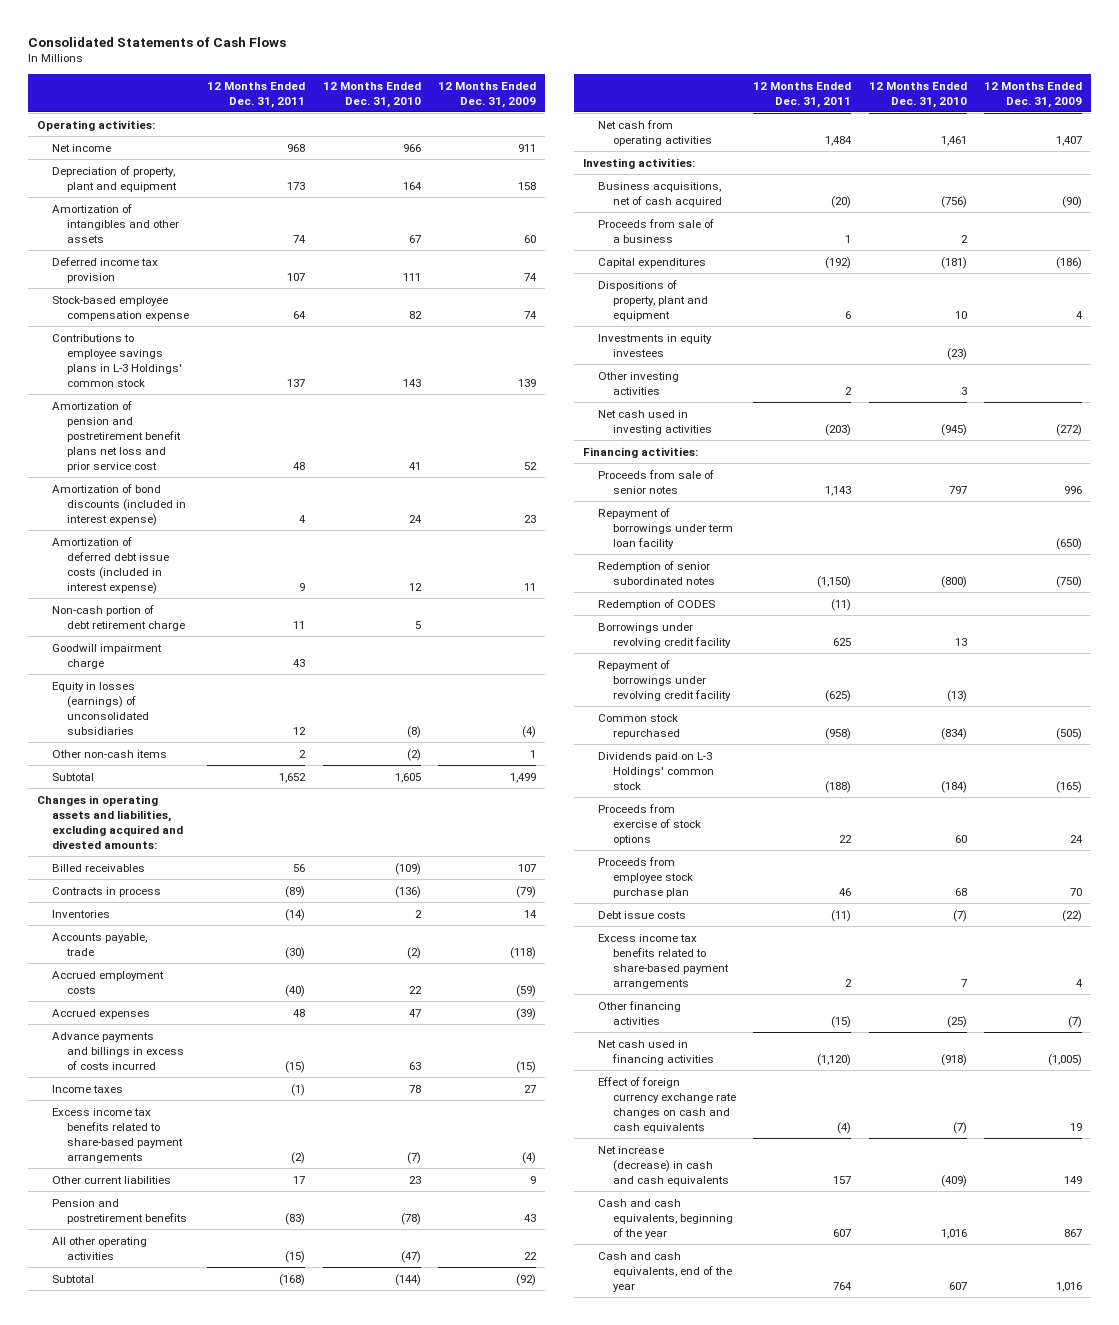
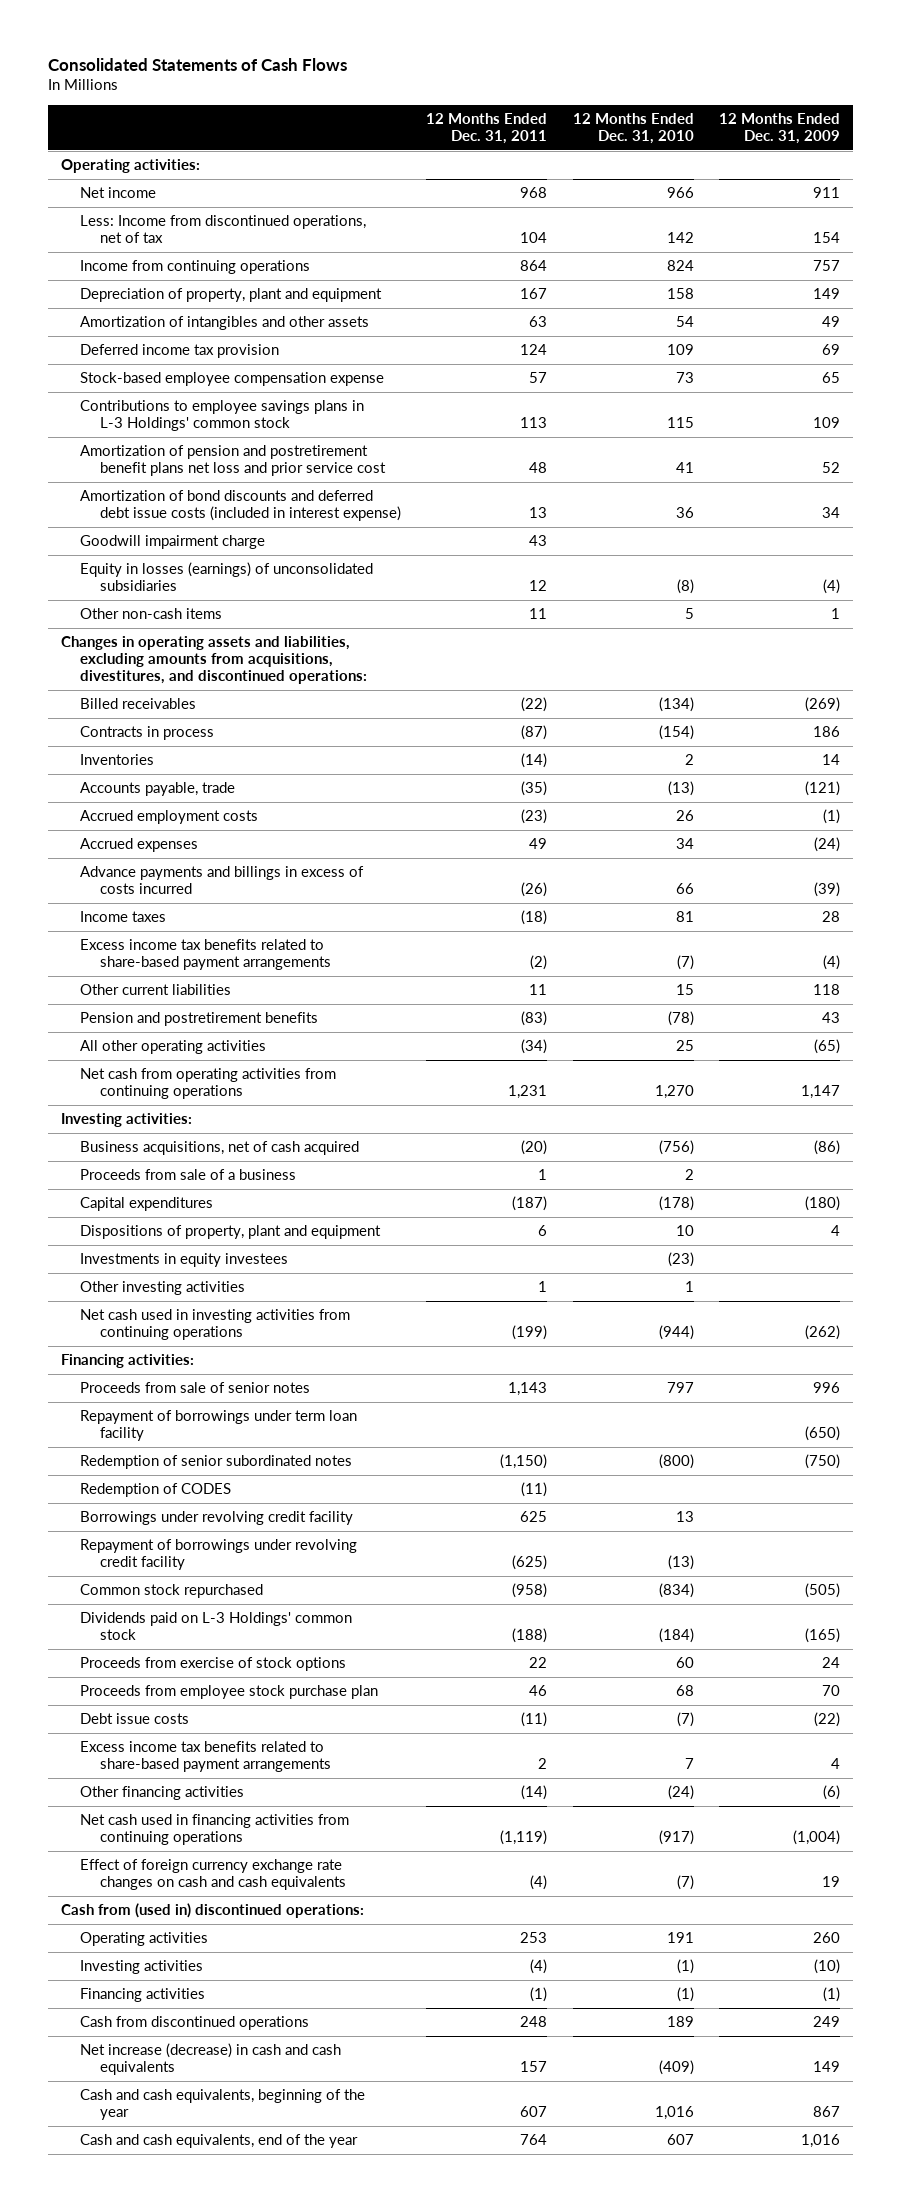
none -> [80,215,367,244] Less: Income from discontinued operations, net of tax
none -> [80,260,311,275] Income from continuing operations
[287,181,306,190] 173 -> [520,288,548,300] 167
[402,181,422,190] 164 -> [666,288,694,300] 158
[518,181,537,190] 158 -> [813,288,841,300] 149
[293,234,307,243] 74 -> [529,316,548,328] 63
[408,234,421,243] 67 -> [675,316,694,328] 54
[524,234,537,243] 60 -> [822,316,841,328] 49
[287,272,306,281] 107 -> [520,344,548,356] 124
[402,272,421,281] 111 -> [666,344,694,356] 109
[524,272,538,281] 74 -> [822,344,841,356] 69
[293,310,307,319] 64 -> [529,372,548,384] 57
[408,310,422,319] 82 -> [675,372,694,384] 73
[524,310,538,319] 74 -> [822,372,841,384] 65
[287,378,306,387] 137 -> [520,417,548,429] 113
[402,378,421,387] 143 -> [666,417,694,429] 115
[518,378,537,387] 139 -> [813,417,841,429] 109
[52,483,186,526] Amortization of bond discounts (included in interest expense) -> none
[52,604,185,631] Non-cash portion of debt retirement charge -> none
[52,536,169,594] Amortization of deferred debt issue costs (included in interest expense) -> [80,490,401,522] Amortization of bond discounts and deferred debt issue costs (included in interest expense)
[299,582,306,591] 9 -> [529,507,548,519] 13
[408,582,422,591] 12 -> [675,507,694,519] 36
[524,582,537,591] 11 -> [822,507,841,519] 34
[52,772,95,781] Subtotal -> none
[299,749,307,758] 2 -> [529,608,548,620] 11
[406,748,421,761] (2) -> [684,608,694,620] 5
[37,794,184,849] Changes in operating assets and liabilities, excluding acquired and divested amounts: -> [61,636,368,685] Changes in operating assets and liabilities, excluding amounts from acquisitions, divestitures, and discontinued operations:
[293,863,306,872] 56 -> [521,697,548,713] (22)
[394,862,421,875] (109) -> [658,697,694,713] (134)
[518,863,537,872] 107 -> [805,697,841,713] (269)
[285,885,306,898] (89) -> [521,725,548,741] (87)
[394,885,421,898] (136) -> [658,725,694,741] (154)
[516,885,537,898] (79) -> [813,726,841,738] 186
[285,946,306,959] (30) -> [521,781,548,797] (35)
[406,946,421,959] (2) -> [667,781,694,797] (13)
[510,946,537,959] (118) -> [805,781,841,797] (121)
[285,984,306,997] (40) -> [521,809,548,825] (23)
[408,985,422,994] 22 -> [675,810,694,822] 26
[516,984,537,997] (59) -> [823,809,841,825] (1)
[293,1008,306,1017] 48 -> [529,838,548,850] 49
[408,1008,421,1017] 47 -> [675,838,694,850] 34
[516,1007,537,1020] (39) -> [814,837,841,853] (24)
[285,1060,306,1073] (15) -> [521,882,548,898] (26)
[408,1061,421,1070] 63 -> [675,883,694,895] 66
[516,1060,537,1073] (15) -> [814,882,841,898] (39)
[291,1083,306,1096] (1) -> [521,910,548,926] (18)
[408,1084,421,1093] 78 -> [675,911,694,923] 81
[524,1084,537,1093] 27 -> [822,911,841,923] 28
[293,1175,306,1184] 17 -> [529,984,548,996] 11
[408,1175,421,1184] 23 -> [675,984,694,996] 15
[530,1175,537,1184] 9 -> [813,984,841,996] 118
[52,1274,95,1283] Subtotal -> none
[285,1250,306,1263] (15) -> [521,1039,548,1055] (34)
[400,1250,421,1263] (47) -> [675,1040,694,1052] 25
[524,1251,538,1260] 22 -> [814,1039,841,1055] (65)
[597,119,712,146] Net cash from operating activities -> [80,1068,337,1100] Net cash from operating activities from continuing operations
[825,135,853,146] 1,484 -> [508,1085,548,1100] 1,231
[940,135,967,146] 1,461 -> [654,1085,694,1100] 1,270
[1055,135,1082,146] 1,407 -> [801,1085,841,1100] 1,147
[1061,195,1082,208] (90) -> [814,1140,841,1156] (86)
[825,256,852,269] (192) -> [512,1196,548,1212] (187)
[940,256,967,269] (181) -> [658,1196,694,1212] (178)
[1055,256,1082,269] (186) -> [805,1196,841,1212] (180)
[845,386,853,395] 2 -> [538,1281,548,1293] 1
[960,386,967,395] 3 -> [684,1281,694,1293] 1
[597,409,712,435] Net cash used in investing activities -> [80,1309,351,1341] Net cash used in investing activities from continuing operations
[825,423,852,436] (203) -> [512,1325,548,1341] (199)
[940,423,967,436] (945) -> [658,1325,694,1341] (944)
[1055,423,1082,436] (272) -> [805,1325,841,1341] (262)
[831,1015,852,1028] (15) -> [521,1785,548,1801] (14)
[946,1015,967,1028] (25) -> [667,1785,694,1801] (24)
[1067,1015,1082,1028] (7) -> [823,1785,841,1801] (6)
[597,1039,714,1065] Net cash used in financing activities -> [80,1814,350,1846] Net cash used in financing activities from continuing operations
[817,1053,852,1066] (1,120) -> [500,1830,548,1846] (1,119)
[940,1053,967,1066] (918) -> [658,1830,694,1846] (917)
[1047,1053,1082,1066] (1,005) -> [793,1830,841,1846] (1,004)
none -> [61,1903,365,1919] Cash from (used in) discontinued operations:
none -> [80,1932,209,1947] Operating activities
none -> [80,1960,204,1975] Investing activities
none -> [80,1988,206,2003] Financing activities
none -> [80,2016,310,2031] Cash from discontinued operations

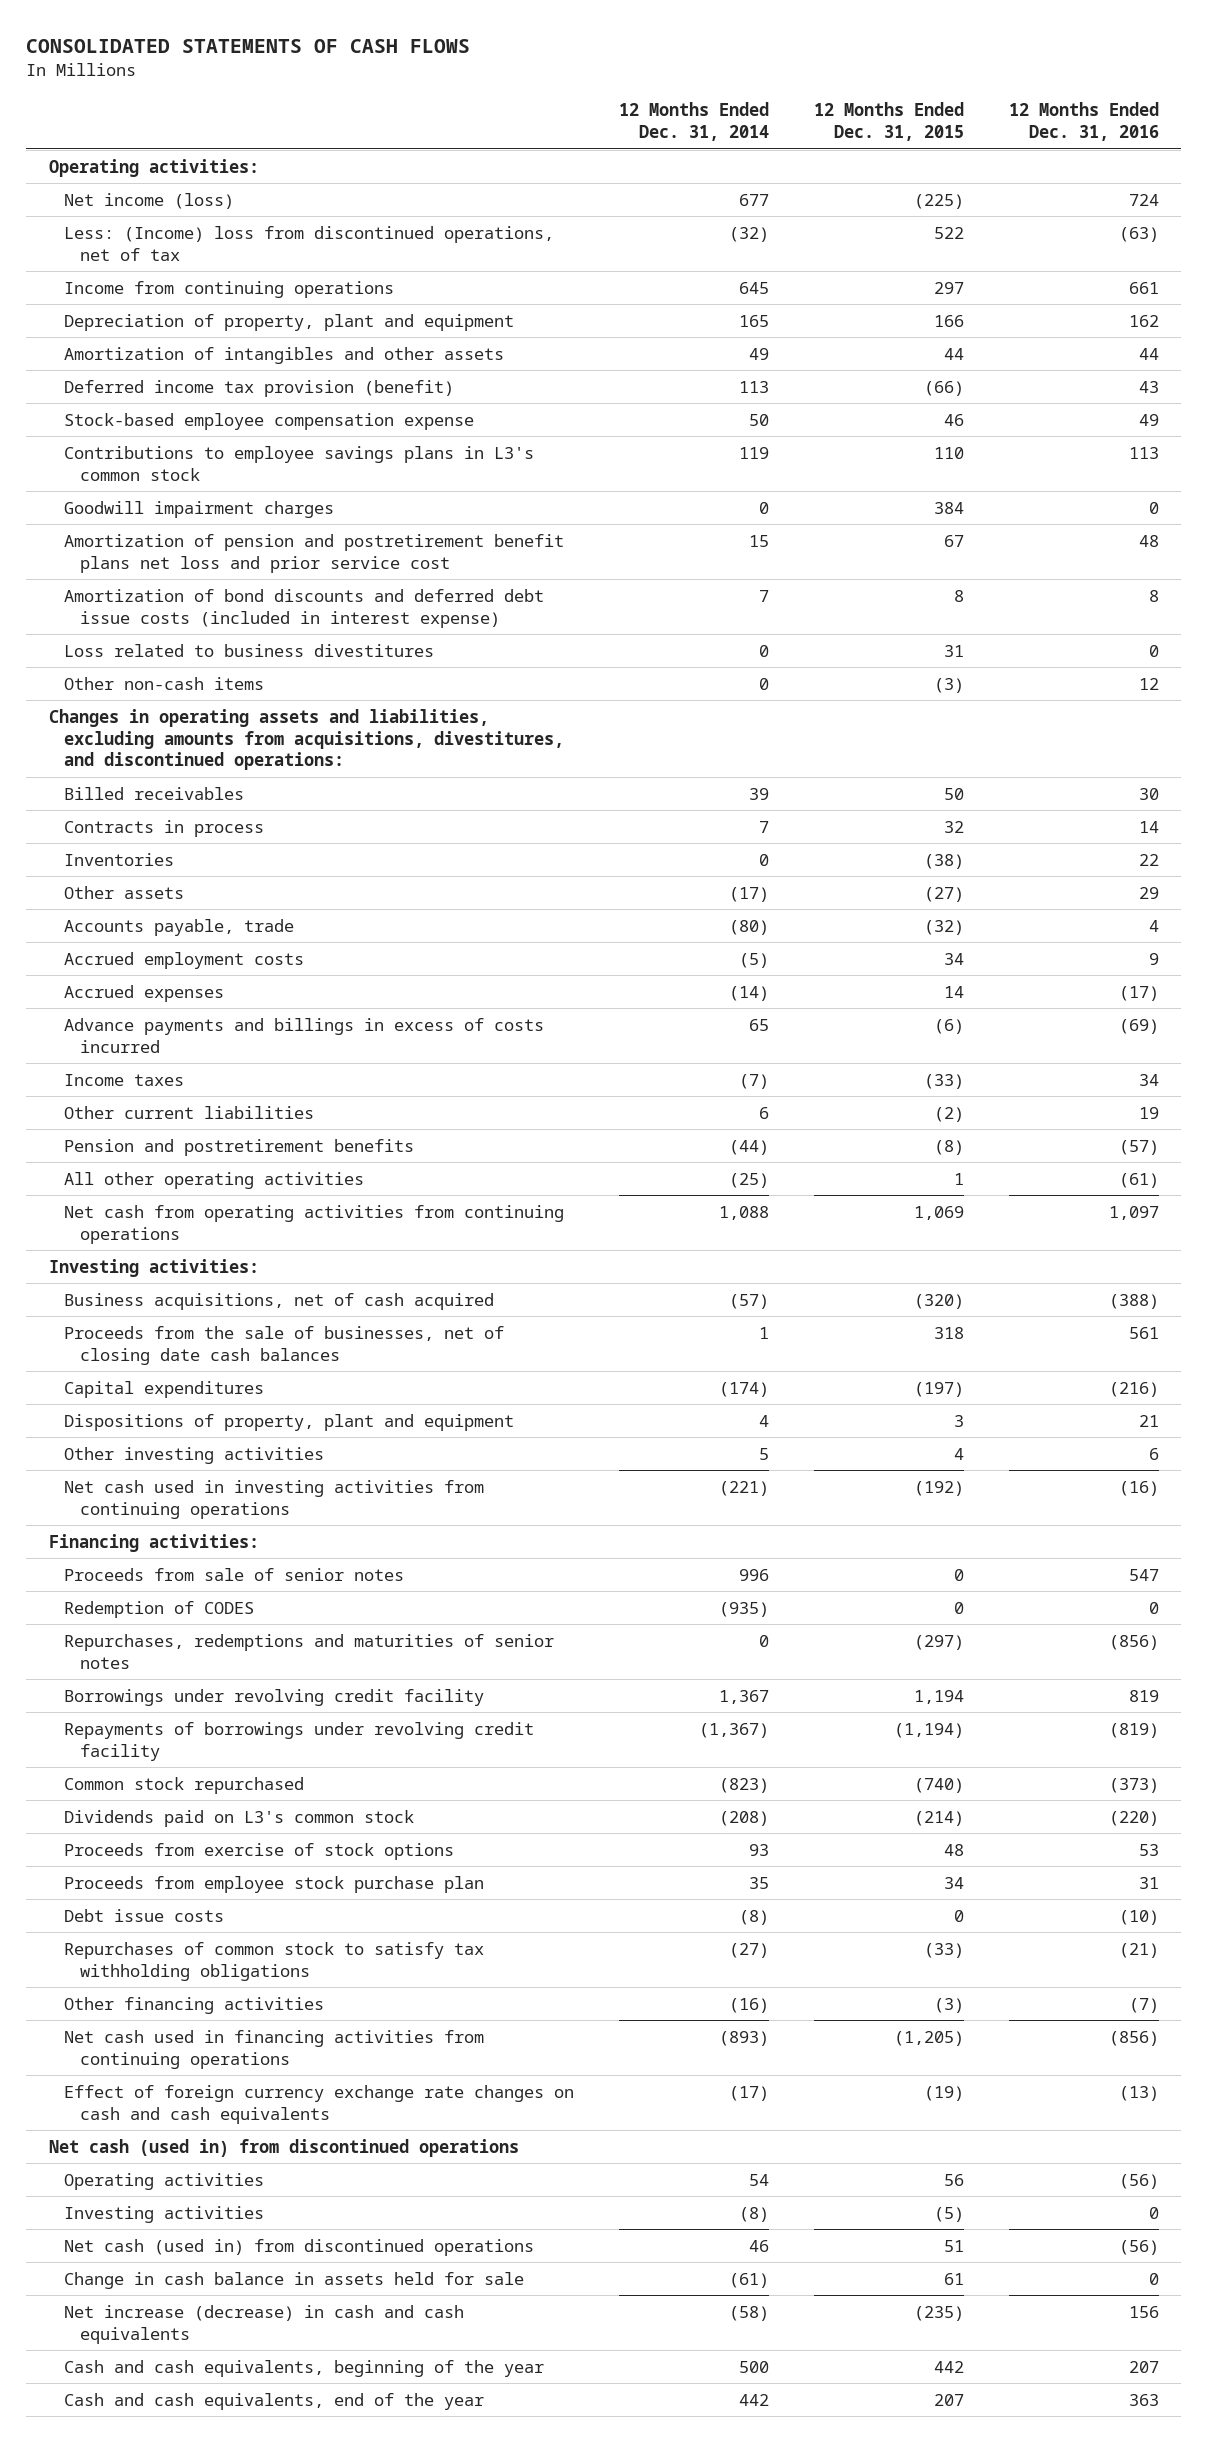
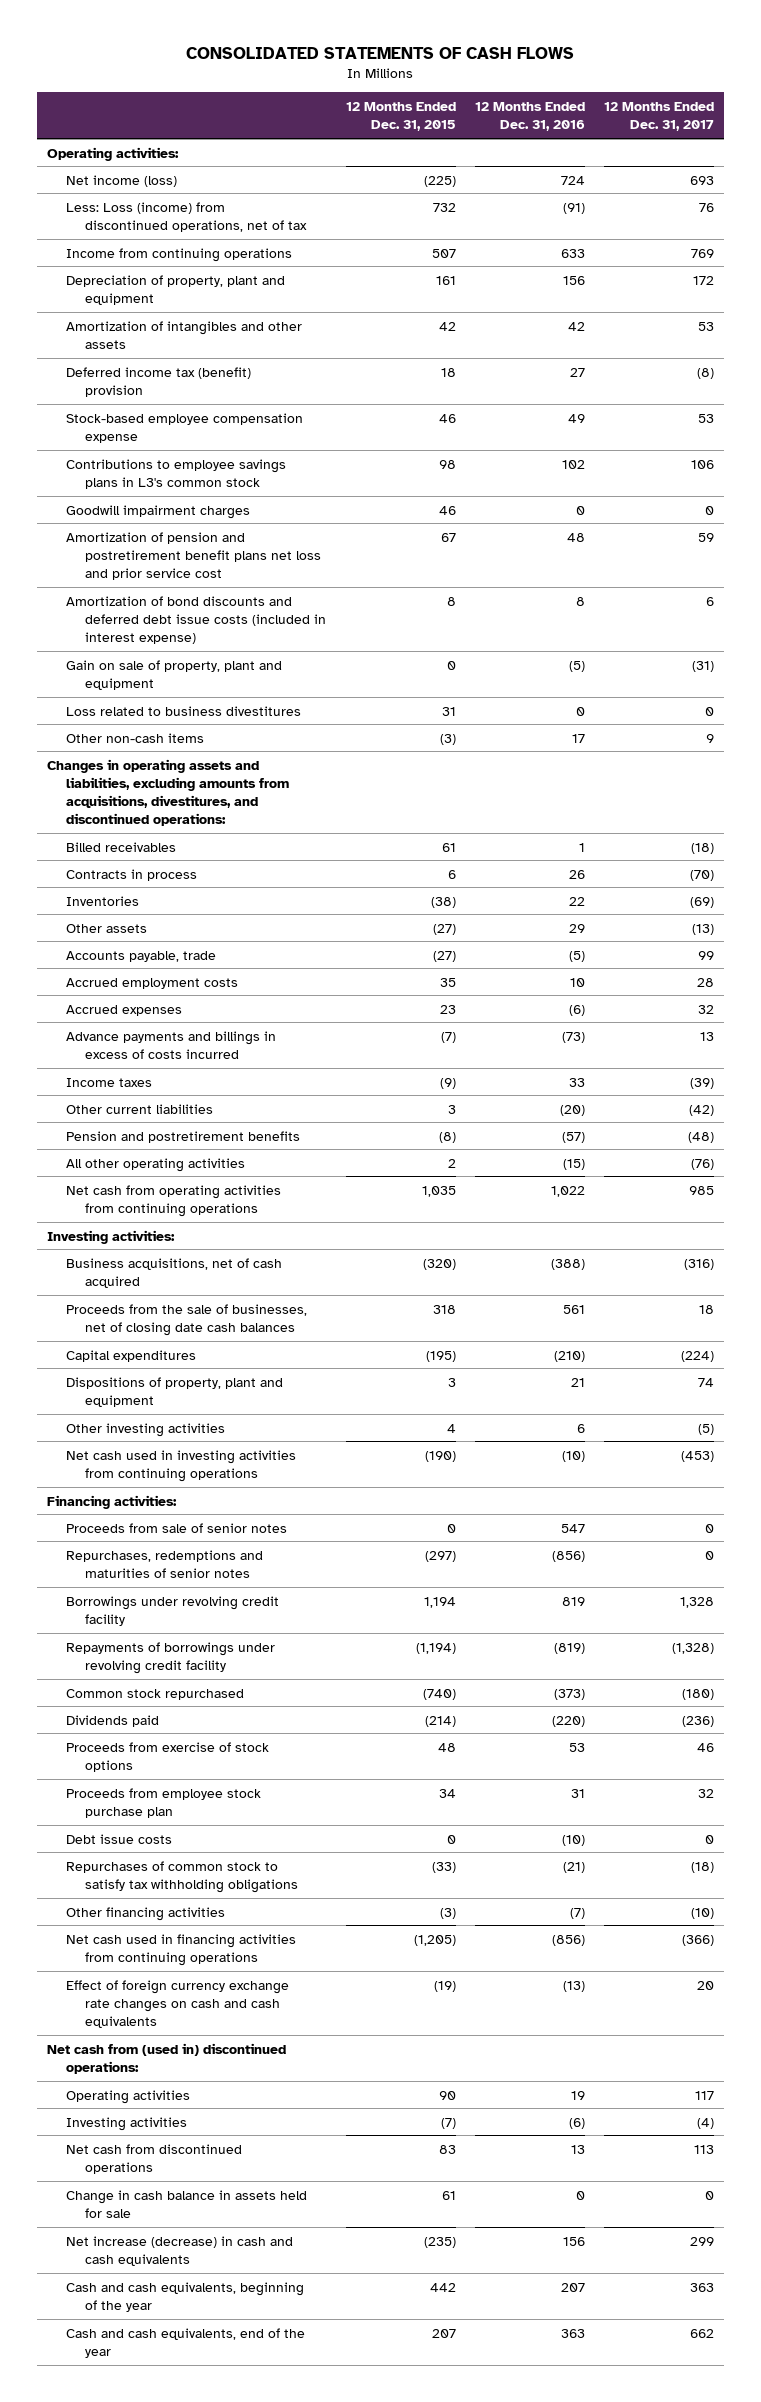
[619,102,770,142] 12 Months Ended Dec. 31, 2014 -> none
none -> [604,101,715,132] 12 Months Ended Dec. 31, 2017
[64,225,555,261] Less: (Income) loss from discontinued operations, net of tax -> [66,201,308,232] Less: Loss (income) from discontinued operations, net of tax
[933,226,964,239] 522 -> [432,202,456,212] 732
[1118,226,1159,242] (63) -> [562,202,585,214] (91)
[933,281,964,294] 297 -> [431,248,456,258] 507
[1128,281,1159,294] 661 -> [560,248,585,258] 633
[933,314,964,327] 166 -> [435,275,456,285] 161
[1128,314,1159,327] 162 -> [562,275,585,285] 156
[943,347,964,360] 44 -> [438,321,456,331] 42
[1138,347,1159,360] 44 -> [567,321,585,331] 42
[64,379,455,397] Deferred income tax provision (benefit) -> [66,366,252,397] Deferred income tax (benefit) provision
[923,380,964,396] (66) -> [440,367,456,377] 18
[1138,380,1159,393] 43 -> [569,367,585,377] 27
[933,446,964,459] 110 -> [438,459,456,469] 98
[1128,446,1159,459] 113 -> [561,459,585,469] 102
[933,501,964,514] 384 -> [438,505,456,515] 46
none -> [66,659,283,690] Gain on sale of property, plant and equipment
[1138,677,1159,690] 12 -> [571,733,585,743] 17
[943,787,964,800] 50 -> [441,842,456,852] 61
[1138,787,1159,800] 30 -> [578,842,585,852] 1
[943,820,964,833] 32 -> [447,869,456,879] 6
[1138,820,1159,833] 14 -> [568,869,585,879] 26
[923,919,964,935] (32) -> [432,950,456,962] (27)
[1148,919,1159,932] 4 -> [568,950,585,962] (5)
[943,952,964,965] 34 -> [439,977,456,987] 35
[1148,952,1159,965] 9 -> [569,977,585,987] 10
[943,985,964,998] 14 -> [439,1004,456,1014] 23
[1118,985,1159,1001] (17) -> [568,1004,585,1016] (6)
[933,1018,964,1034] (6) -> [440,1031,456,1043] (7)
[1118,1018,1159,1034] (69) -> [561,1031,585,1043] (73)
[923,1073,964,1089] (33) -> [439,1077,456,1089] (9)
[1138,1073,1159,1086] 34 -> [568,1077,585,1087] 33
[933,1106,964,1122] (2) -> [447,1104,456,1114] 3
[1138,1106,1159,1119] 19 -> [559,1104,585,1116] (20)
[953,1172,964,1185] 1 -> [447,1158,456,1168] 2
[1118,1172,1159,1188] (61) -> [562,1158,585,1170] (15)
[913,1205,964,1220] 1,069 -> [421,1185,456,1197] 1,035
[1108,1205,1159,1220] 1,097 -> [550,1185,585,1197] 1,022
[913,1381,964,1397] (197) -> [425,1350,456,1362] (195)
[1108,1381,1159,1397] (216) -> [553,1350,585,1362] (210)
[913,1480,964,1496] (192) -> [424,1450,456,1462] (190)
[1118,1480,1159,1496] (16) -> [561,1450,585,1462] (10)
[64,1600,255,1618] Redemption of CODES -> none
[64,1809,415,1827] Dividends paid on L3's common stock -> [66,1714,160,1727] Dividends paid
[48,2138,519,2157] Net cash (used in) from discontinued operations -> [46,2042,286,2074] Net cash from (used in) discontinued operations:
[943,2173,964,2186] 56 -> [438,2090,456,2100] 90
[1118,2173,1159,2189] (56) -> [570,2090,585,2100] 19
[933,2206,964,2222] (5) -> [440,2117,456,2129] (7)
[1148,2206,1159,2219] 0 -> [568,2117,585,2129] (6)
[64,2238,535,2256] Net cash (used in) from discontinued operations -> [66,2143,243,2174] Net cash from discontinued operations
[943,2239,964,2252] 51 -> [438,2144,456,2154] 83
[1118,2239,1159,2255] (56) -> [570,2144,585,2154] 13

